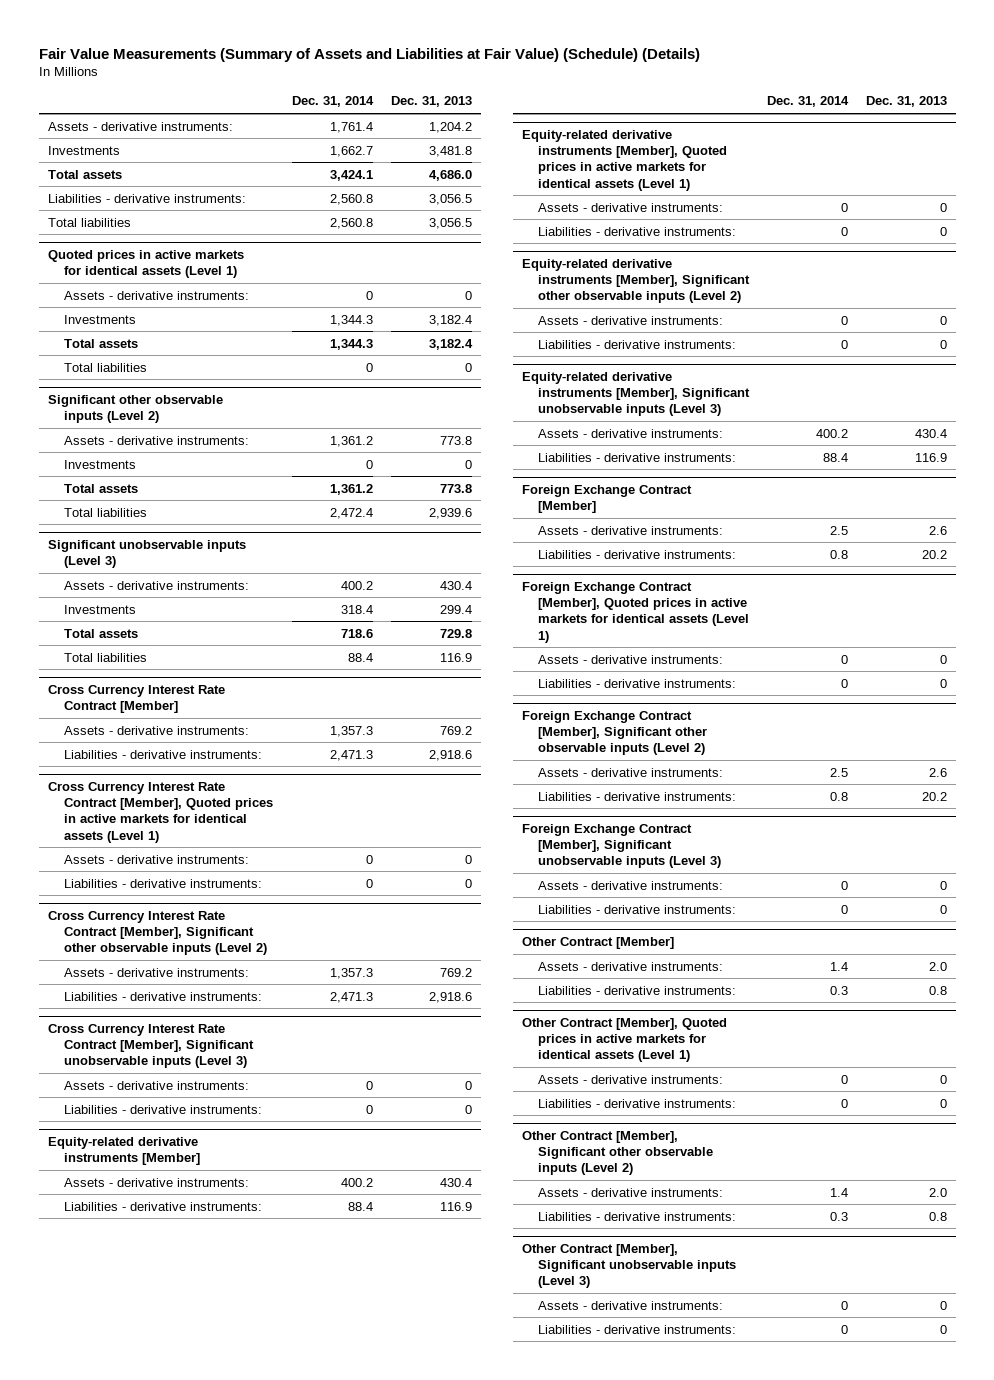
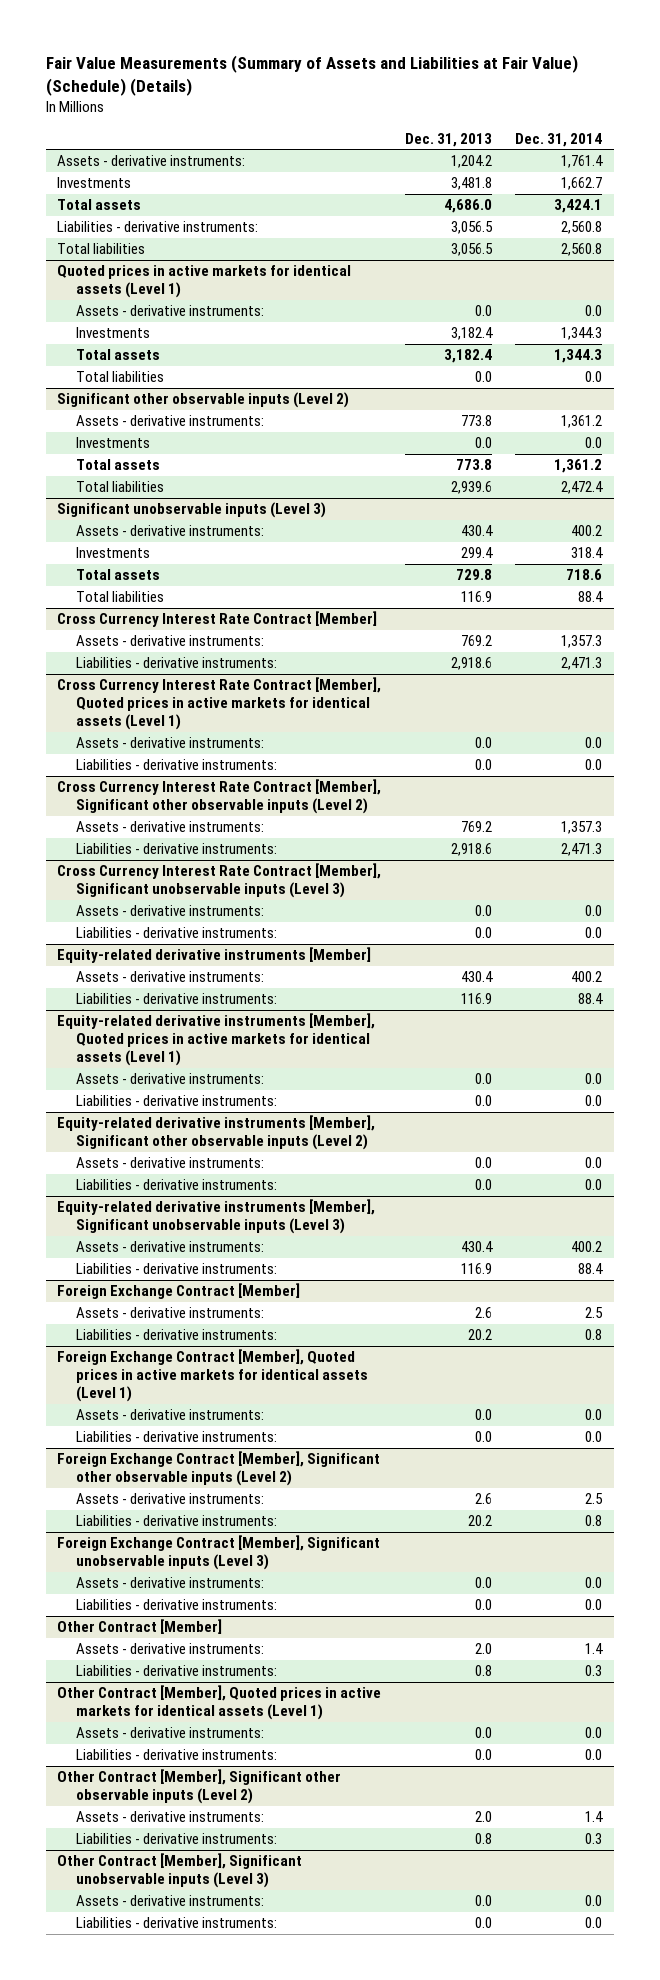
[366,290,374,300] 0 -> [585,305,603,317] 0.0
[465,290,473,300] 0 -> [474,305,492,317] 0.0
[366,362,374,372] 0 -> [585,371,603,383] 0.0
[465,362,473,372] 0 -> [474,371,492,383] 0.0
[366,459,374,469] 0 -> [585,437,603,449] 0.0
[465,459,473,469] 0 -> [474,437,492,449] 0.0
[366,854,374,864] 0 -> [585,737,603,749] 0.0
[465,854,473,864] 0 -> [474,737,492,749] 0.0
[366,878,374,888] 0 -> [585,759,603,771] 0.0
[465,878,473,888] 0 -> [474,759,492,771] 0.0
[366,1080,374,1090] 0 -> [585,905,603,917] 0.0
[465,1080,473,1090] 0 -> [474,905,492,917] 0.0
[366,1104,374,1114] 0 -> [585,927,603,939] 0.0
[465,1104,473,1114] 0 -> [474,927,492,939] 0.0
[841,202,849,212] 0 -> [585,1073,603,1085] 0.0
[939,202,947,212] 0 -> [474,1073,492,1085] 0.0
[841,226,849,236] 0 -> [585,1095,603,1107] 0.0
[939,226,947,236] 0 -> [474,1095,492,1107] 0.0
[841,315,849,325] 0 -> [585,1157,603,1169] 0.0
[939,315,947,325] 0 -> [474,1157,492,1169] 0.0
[841,339,849,349] 0 -> [585,1179,603,1191] 0.0
[939,339,947,349] 0 -> [474,1179,492,1191] 0.0
[841,654,849,664] 0 -> [585,1409,603,1421] 0.0
[939,654,947,664] 0 -> [474,1409,492,1421] 0.0
[841,678,849,688] 0 -> [585,1431,603,1443] 0.0
[939,678,947,688] 0 -> [474,1431,492,1443] 0.0
[841,880,849,890] 0 -> [585,1577,603,1589] 0.0
[939,880,947,890] 0 -> [474,1577,492,1589] 0.0
[841,904,849,914] 0 -> [585,1599,603,1611] 0.0
[939,904,947,914] 0 -> [474,1599,492,1611] 0.0
[841,1074,849,1084] 0 -> [585,1727,603,1739] 0.0
[939,1074,947,1084] 0 -> [474,1727,492,1739] 0.0
[841,1098,849,1108] 0 -> [585,1749,603,1761] 0.0
[939,1098,947,1108] 0 -> [474,1749,492,1761] 0.0
[841,1300,849,1310] 0 -> [585,1895,603,1907] 0.0
[939,1300,947,1310] 0 -> [474,1895,492,1907] 0.0
[841,1324,849,1334] 0 -> [585,1917,603,1929] 0.0
[939,1324,947,1334] 0 -> [474,1917,492,1929] 0.0

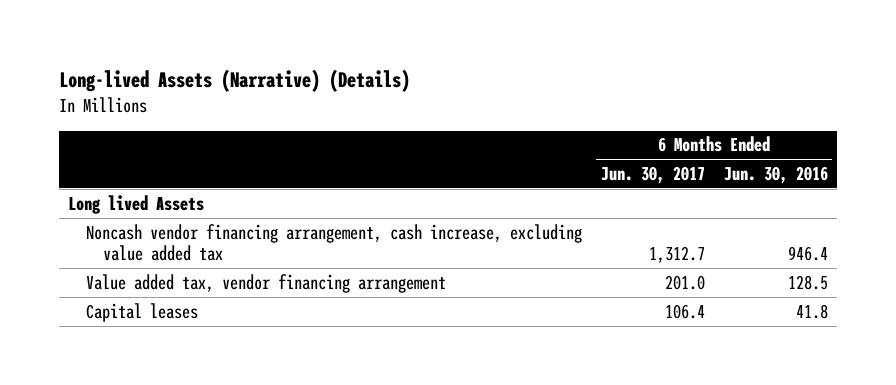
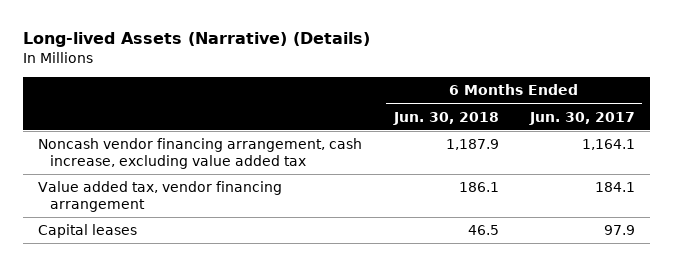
[723,165,828,184] Jun. 30, 2016 -> none
none -> [392,111,499,125] Jun. 30, 2018
[68,194,205,214] Long lived Assets -> none
[648,246,705,264] 1,312.7 -> [581,139,635,151] 1,164.1
[664,274,705,290] 201.0 -> [594,182,635,193] 184.1
[664,303,705,319] 106.4 -> [603,225,635,236] 97.9

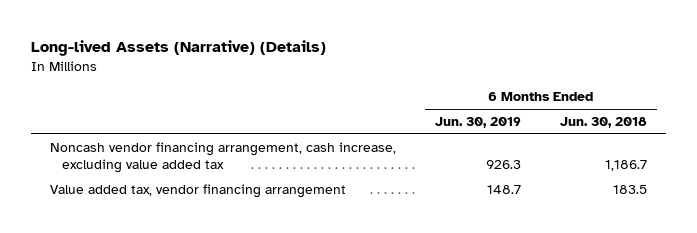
[528,111,635,125] Jun. 30, 2017 -> none
none -> [434,117,521,129] Jun. 30, 2019
[38,224,138,239] Capital leases -> none
[445,139,499,151] 1,187.9 -> [604,160,647,172] 1,186.7
[458,182,499,193] 186.1 -> [612,184,647,194] 183.5

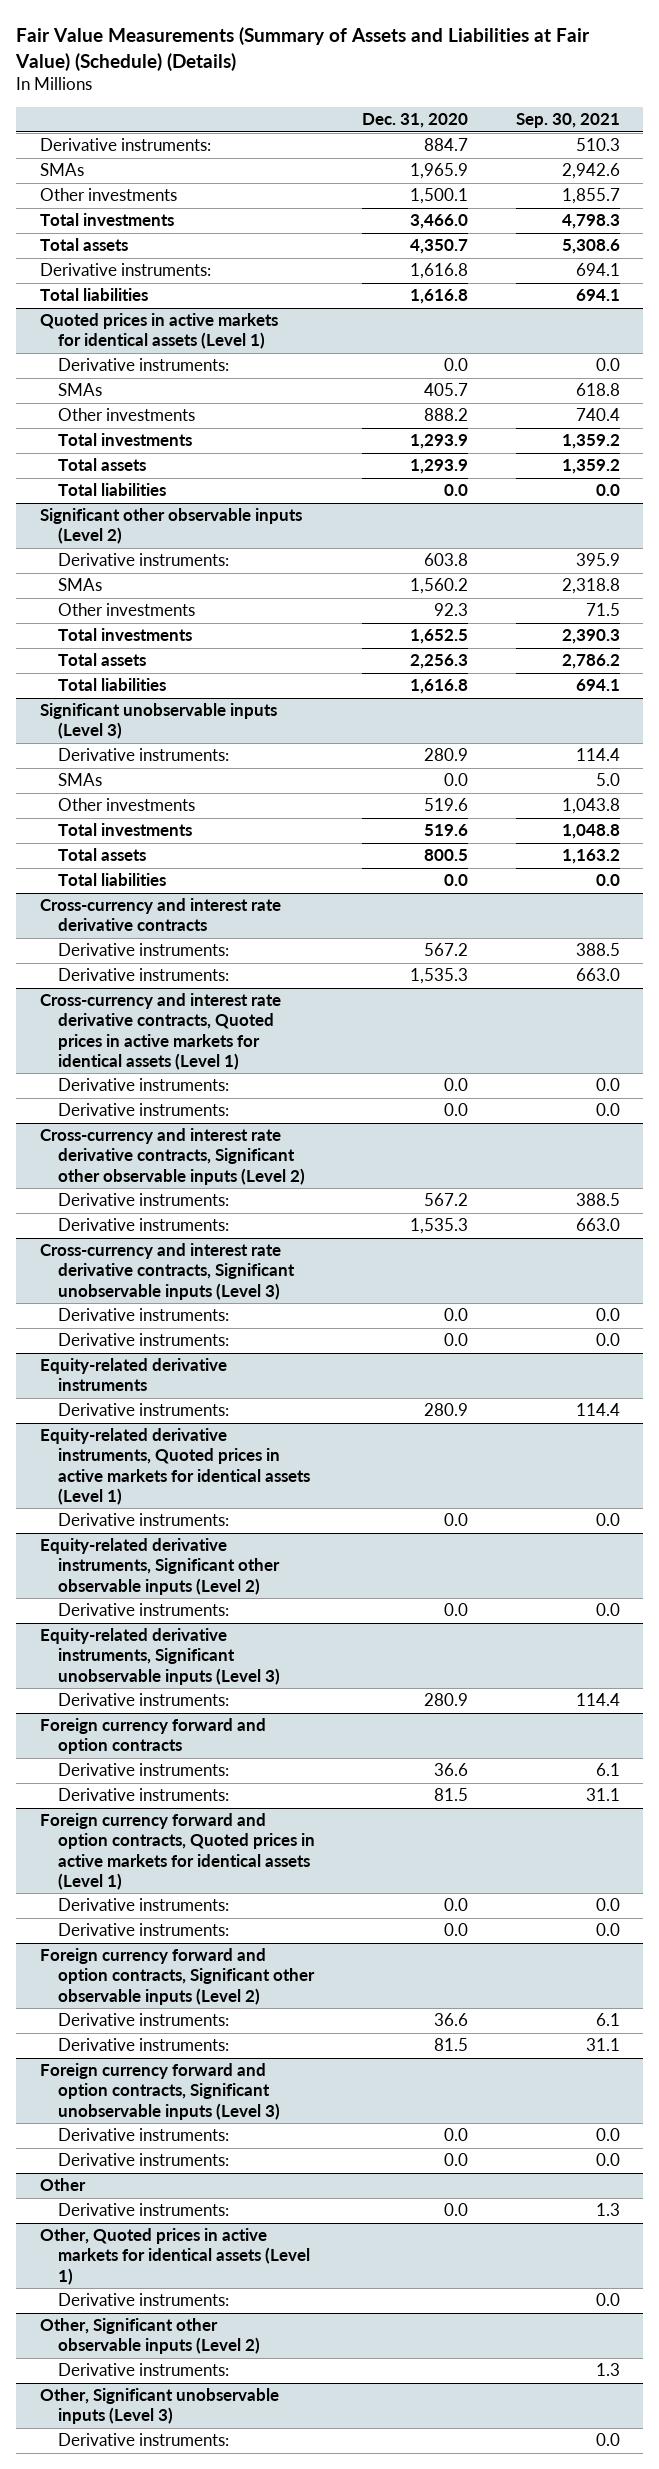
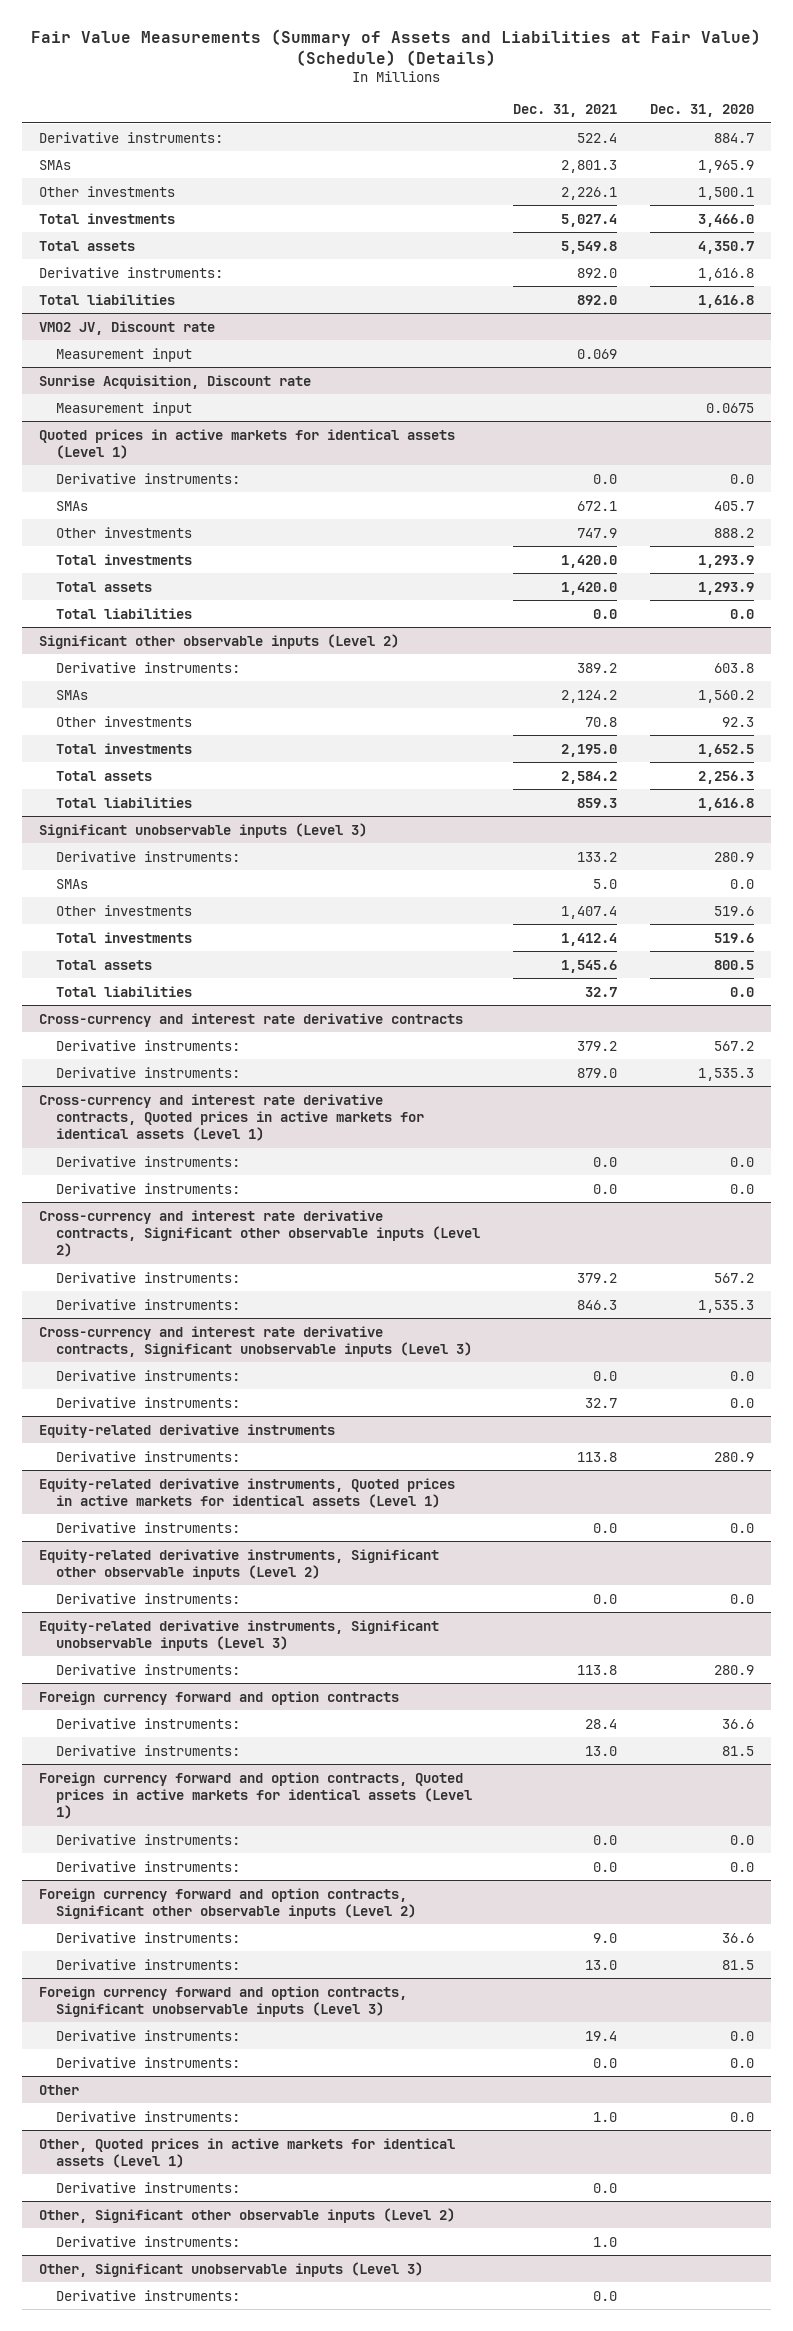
[515,113,620,129] Sep. 30, 2021 -> none
none -> [512,104,617,118] Dec. 31, 2021
none -> [38,320,215,335] VMO2 JV, Discount rate
none -> [55,347,192,362] Measurement input
none -> [38,374,311,389] Sunrise Acquisition, Discount rate
none -> [55,401,192,416] Measurement input

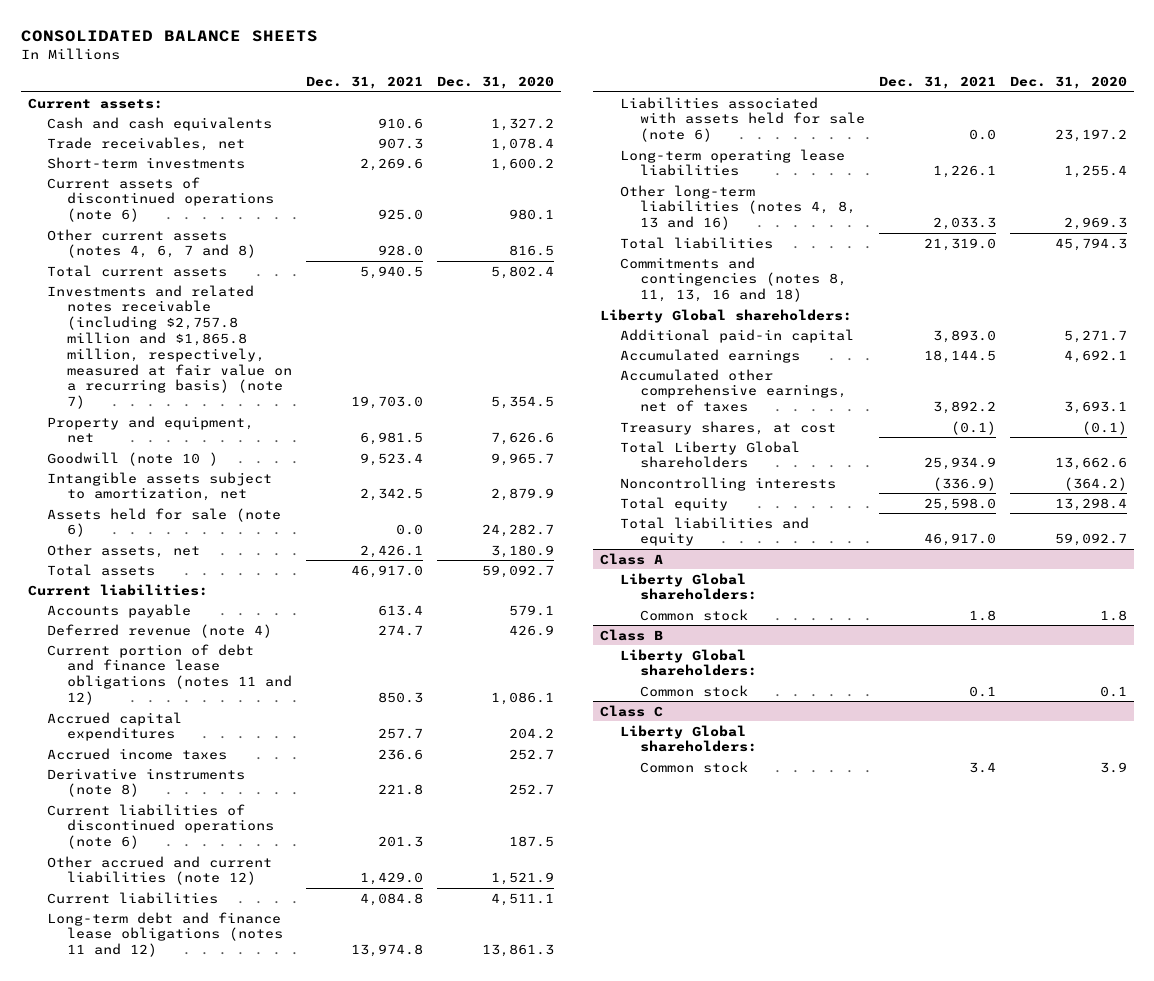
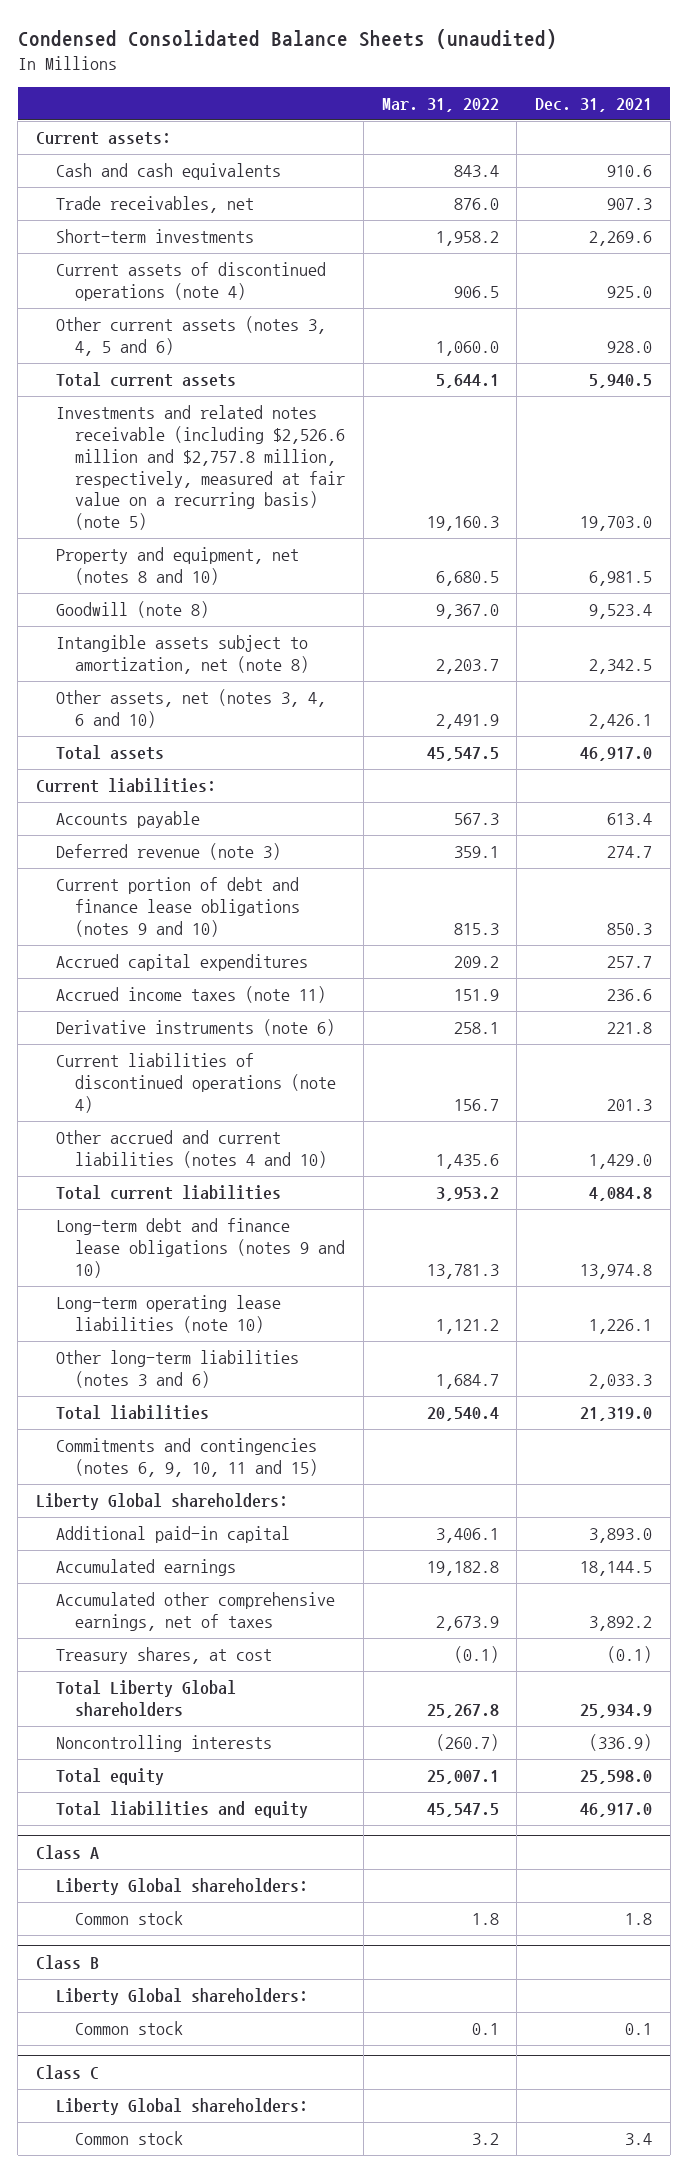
[20,29,318,42] CONSOLIDATED BALANCE SHEETS -> [17,29,557,50] Condensed Consolidated Balance Sheets (unaudited)
[436,76,554,90] Dec. 31, 2020 -> none
none -> [381,97,499,112] Mar. 31, 2022
[47,176,275,223] Current assets of discontinued operations (note 6) -> [55,262,326,301] Current assets of discontinued operations (note 4)
[47,228,257,259] Other current assets (notes 4, 6, 7 and 8) -> [55,316,326,356] Other current assets (notes 3, 4, 5 and 6)
[47,507,282,538] Assets held for sale (note 6) -> none
[47,284,293,410] Investments and related notes receivable (including $2,757.8 million and $1,865.8 million, respectively, measured at fair value on a recurring basis) (note 7) -> [55,405,346,531] Investments and related notes receivable (including $2,526.6 million and $2,757.8 million, respectively, measured at fair value on a recurring basis) (note 5)
[47,415,255,444] Property and equipment, net -> [55,547,299,585] Property and equipment, net (notes 8 and 10)
[47,451,219,466] Goodwill (note 10 ) -> [55,601,209,619] Goodwill (note 8)
[47,471,273,502] Intangible assets subject to amortization, net -> [55,635,310,674] Intangible assets subject to amortization, net (note 8)
[47,543,201,558] Other assets, net -> [55,689,326,728] Other assets, net (notes 3, 4, 6 and 10)
[47,623,273,638] Deferred revenue (note 4) -> [55,843,281,861] Deferred revenue (note 3)
[47,643,293,706] Current portion of debt and finance lease obligations (notes 11 and 12) -> [55,877,301,937] Current portion of debt and finance lease obligations (notes 9 and 10)
[620,96,865,143] Liabilities associated with assets held for sale (note 6) -> none
[47,747,228,760] Accrued income taxes -> [55,986,326,1004] Accrued income taxes (note 11)
[47,767,246,798] Derivative instruments (note 8) -> [55,1019,335,1037] Derivative instruments (note 6)
[47,803,275,850] Current liabilities of discontinued operations (note 6) -> [55,1053,337,1113] Current liabilities of discontinued operations (note 4)
[47,855,273,886] Other accrued and current liabilities (note 12) -> [55,1130,328,1168] Other accrued and current liabilities (notes 4 and 10)
[47,891,219,904] Current liabilities -> [55,1185,281,1201] Total current liabilities
[47,911,284,958] Long-term debt and finance lease obligations (notes 11 and 12) -> [55,1218,346,1278] Long-term debt and finance lease obligations (notes 9 and 10)
[620,148,846,177] Long-term operating lease liabilities -> [55,1295,281,1333] Long-term operating lease liabilities (note 10)
[620,184,856,231] Other long-term liabilities (notes 4, 8, 13 and 16) -> [55,1350,299,1388] Other long-term liabilities (notes 3 and 6)
[620,256,847,303] Commitments and contingencies (notes 8, 11, 13, 16 and 18) -> [55,1438,319,1477] Commitments and contingencies (notes 6, 9, 10, 11 and 15)

